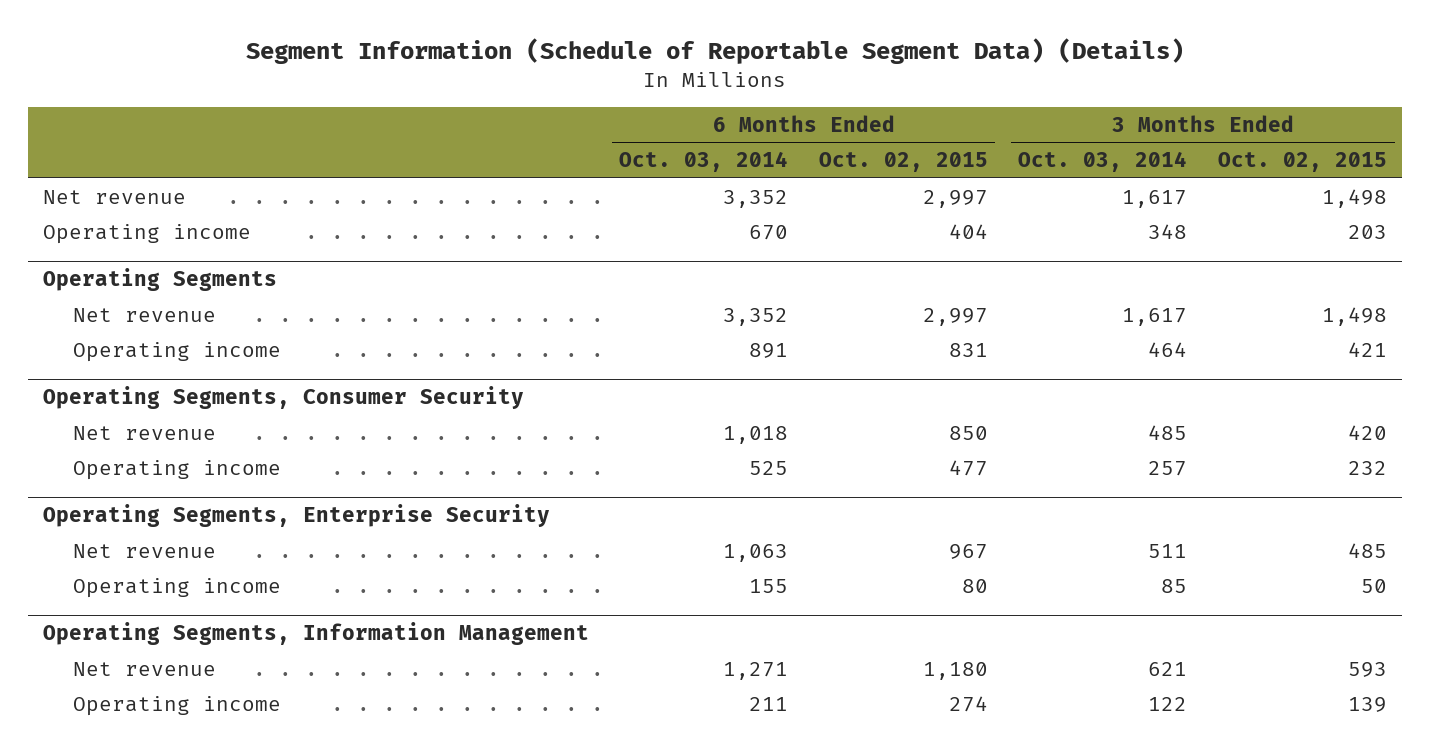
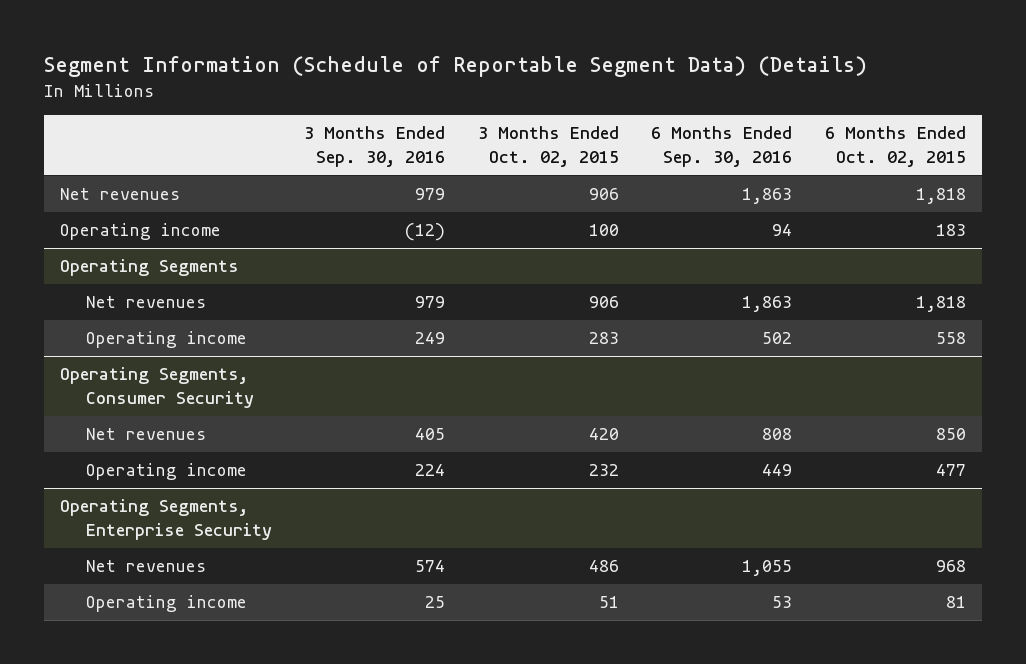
[619,151,789,173] Oct. 03, 2014 -> none
[1018,151,1188,173] Oct. 03, 2014 -> none
none -> [304,126,446,167] 3 Months Ended Sep. 30, 2016
none -> [651,126,793,167] 6 Months Ended Sep. 30, 2016
[42,189,186,204] Net revenue -> [60,188,181,201] Net revenues
[922,189,988,208] 2,997 -> [915,188,966,205] 1,818
[1321,188,1387,208] 1,498 -> [588,188,619,201] 906
[948,223,988,239] 404 -> [935,224,966,237] 183
[1347,224,1387,239] 203 -> [588,224,619,237] 100
[73,307,217,322] Net revenue -> [86,296,207,309] Net revenues
[922,307,988,326] 2,997 -> [915,296,966,313] 1,818
[1321,306,1387,326] 1,498 -> [588,296,619,309] 906
[948,342,988,357] 831 -> [935,332,966,345] 558
[1347,341,1387,357] 421 -> [588,332,619,345] 283
[73,425,217,440] Net revenue -> [86,428,207,441] Net revenues
[42,622,589,646] Operating Segments, Information Management -> none
[73,661,217,676] Net revenue -> none
[73,695,282,716] Operating income -> none
[73,543,217,558] Net revenue -> [86,560,207,573] Net revenues
[948,543,988,559] 967 -> [935,560,966,573] 968
[1347,542,1387,558] 485 -> [588,560,619,573] 486
[961,578,988,593] 80 -> [945,596,966,609] 81
[1360,578,1387,593] 50 -> [598,596,619,609] 51

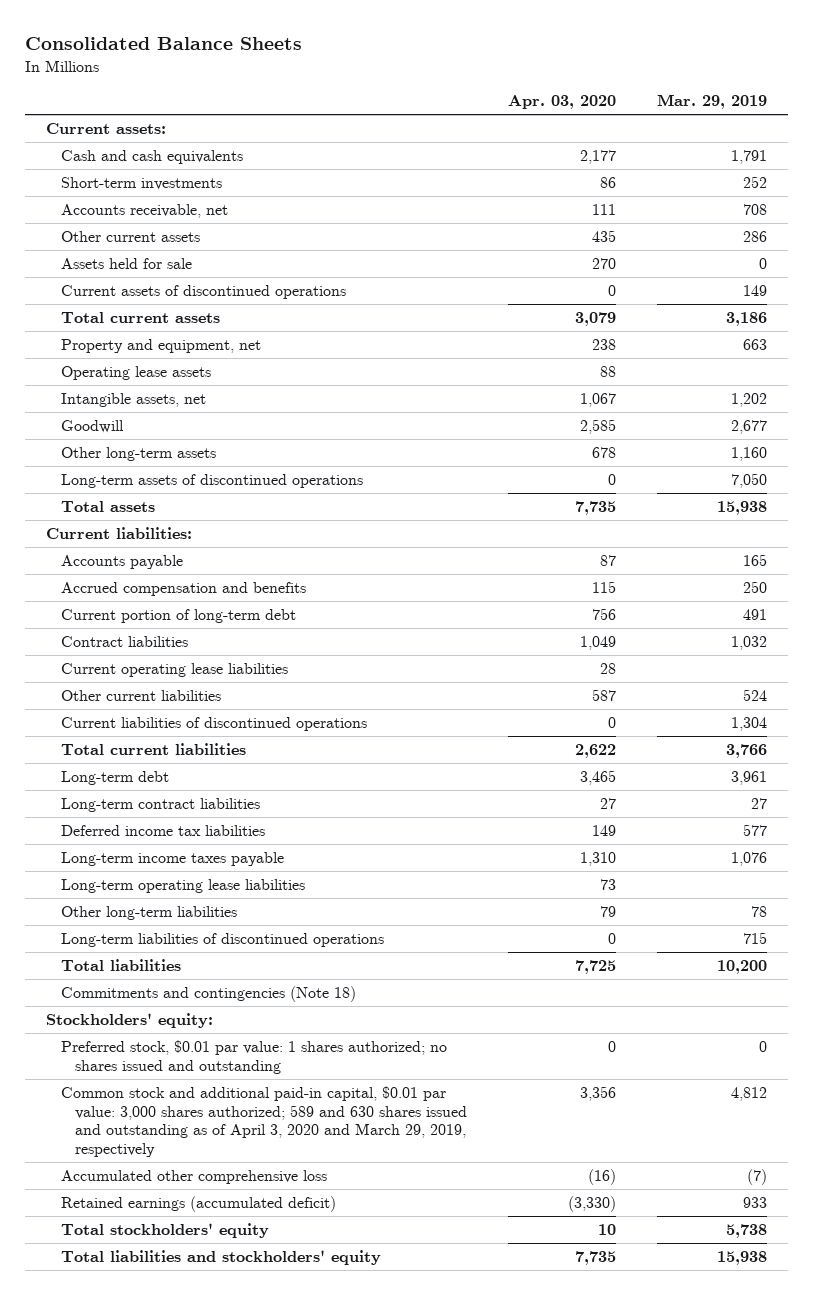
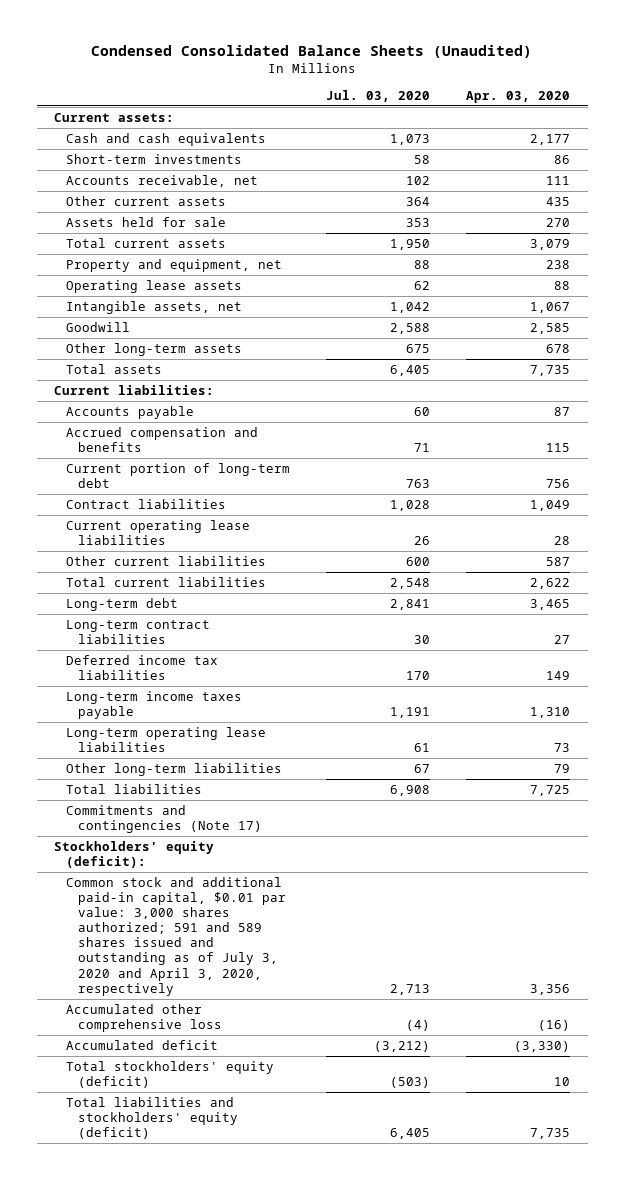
[25,37,303,51] Consolidated Balance Sheets -> [91,44,533,58] Condensed Consolidated Balance Sheets (Unaudited)
[657,94,768,110] Mar. 29, 2019 -> none
none -> [326,89,431,102] Jul. 03, 2020
[60,284,346,299] Current assets of discontinued operations -> none
[60,473,363,488] Long-term assets of discontinued operations -> none
[60,716,367,731] Current liabilities of discontinued operations -> none
[60,932,384,947] Long-term liabilities of discontinued operations -> none
[60,1039,447,1074] Preferred stock, $0.01 par value: 1 shares authorized; no shares issued and outstanding -> none
[60,985,356,1002] Commitments and contingencies (Note 18) -> [66,804,262,833] Commitments and contingencies (Note 17)
[45,1012,213,1028] Stockholders' equity: -> [54,840,215,868] Stockholders' equity (deficit):
[60,1085,468,1158] Common stock and additional paid-in capital, $0.01 par value: 3,000 shares authorized; 589 and 630 shares issued and outstanding as of April 3, 2020 and March 29, 2019, respectively -> [66,876,286,996] Common stock and additional paid-in capital, $0.01 par value: 3,000 shares authorized; 591 and 589 shares issued and outstanding as of July 3, 2020 and April 3, 2020, respectively
[60,1195,336,1212] Retained earnings (accumulated deficit) -> [66,1039,219,1050] Accumulated deficit
[60,1222,269,1238] Total stockholders' equity -> [66,1060,275,1088] Total stockholders' equity (deficit)
[60,1249,381,1265] Total liabilities and stockholders' equity -> [66,1096,238,1140] Total liabilities and stockholders' equity (deficit)

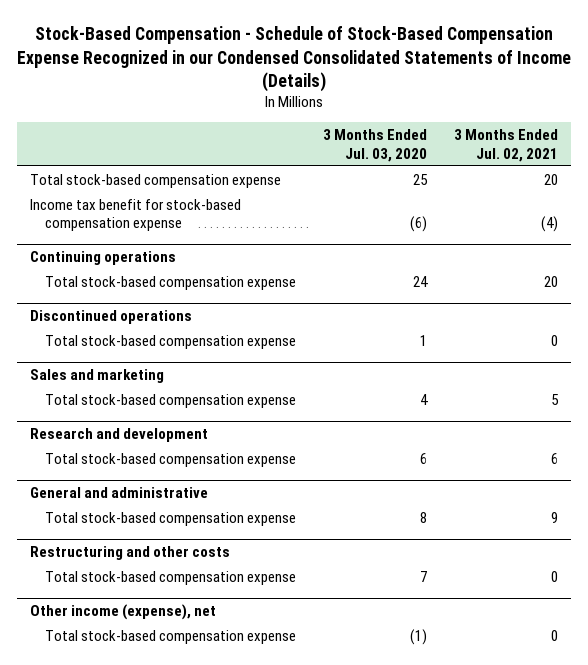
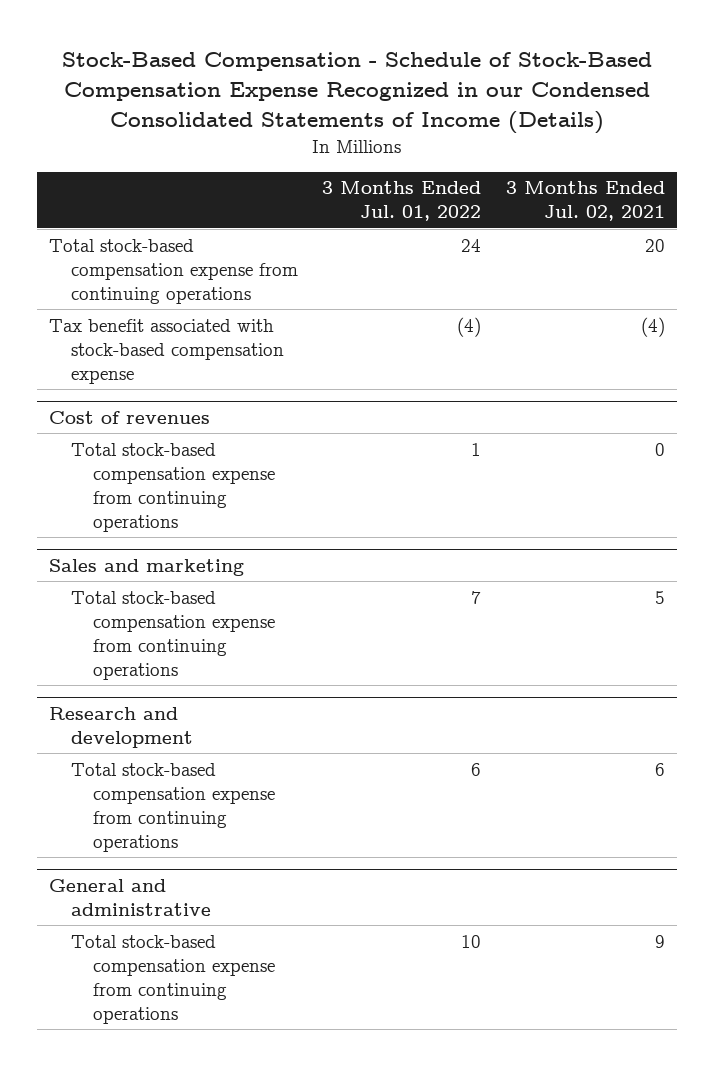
[322,129,427,162] 3 Months Ended Jul. 03, 2020 -> none
none -> [322,181,482,222] 3 Months Ended Jul. 01, 2022
[30,251,177,266] Continuing operations -> none
[30,310,193,325] Discontinued operations -> none
[44,334,296,349] Total stock-based compensation expense -> none
[30,173,282,188] Total stock-based compensation expense -> [49,238,299,304] Total stock-based compensation expense from continuing operations
[30,198,242,232] Income tax benefit for stock-based compensation expense -> [49,318,285,384] Tax benefit associated with stock-based compensation expense
none -> [49,410,211,424] Cost of revenues
[44,275,296,290] Total stock-based compensation expense -> [71,442,275,532] Total stock-based compensation expense from continuing operations
[543,275,558,287] 20 -> [654,442,665,456] 0
[44,393,296,408] Total stock-based compensation expense -> [71,590,275,680] Total stock-based compensation expense from continuing operations
[44,452,296,467] Total stock-based compensation expense -> [71,762,275,852] Total stock-based compensation expense from continuing operations
[30,546,231,561] Restructuring and other costs -> none
[44,570,296,585] Total stock-based compensation expense -> none
[30,604,217,621] Other income (expense), net -> none
[44,629,296,644] Total stock-based compensation expense -> none
[44,511,296,526] Total stock-based compensation expense -> [71,934,275,1024] Total stock-based compensation expense from continuing operations

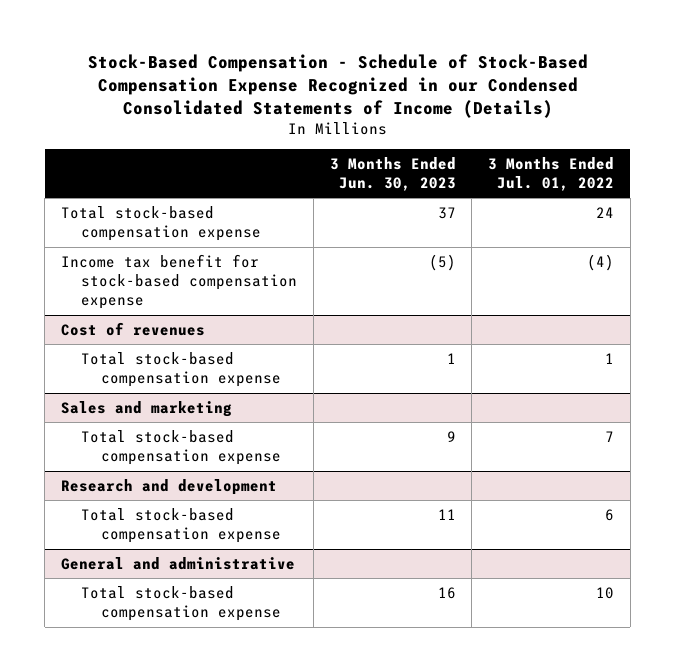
[505,181,665,222] 3 Months Ended Jul. 02, 2021 -> none
none -> [329,156,456,191] 3 Months Ended Jun. 30, 2023
[49,238,299,304] Total stock-based compensation expense from continuing operations -> [60,205,262,242] Total stock-based compensation expense
[49,318,285,384] Tax benefit associated with stock-based compensation expense -> [60,253,298,310] Income tax benefit for stock-based compensation expense
[71,442,275,532] Total stock-based compensation expense from continuing operations -> [81,351,282,388] Total stock-based compensation expense
[71,590,275,680] Total stock-based compensation expense from continuing operations -> [81,429,282,466] Total stock-based compensation expense
[71,762,275,852] Total stock-based compensation expense from continuing operations -> [81,507,282,544] Total stock-based compensation expense
[71,934,275,1024] Total stock-based compensation expense from continuing operations -> [81,585,282,622] Total stock-based compensation expense

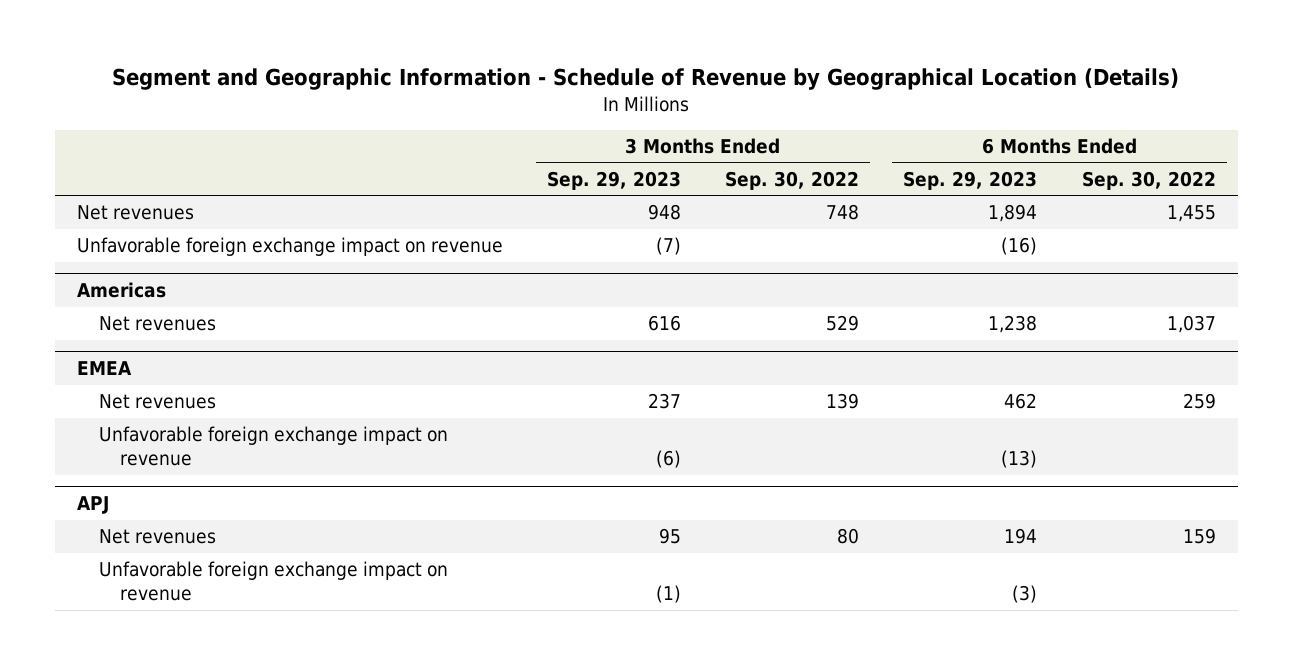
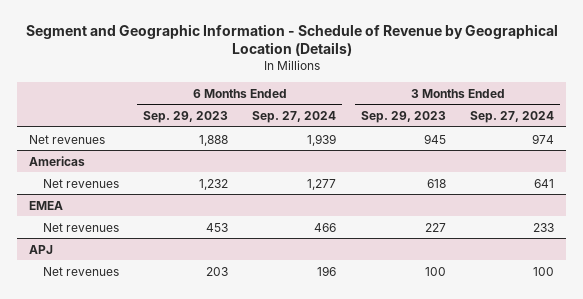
[725,170,860,190] Sep. 30, 2022 -> none
[1081,170,1216,190] Sep. 30, 2022 -> none
none -> [252,111,337,124] Sep. 27, 2024
none -> [470,111,555,124] Sep. 27, 2024
[77,237,504,257] Unfavorable foreign exchange impact on revenue -> none
[648,204,682,221] 948 -> [423,133,446,144] 945
[988,204,1038,223] 1,894 -> [198,134,228,146] 1,888
[648,315,682,332] 616 -> [426,178,446,188] 618
[988,315,1038,334] 1,238 -> [198,178,228,190] 1,232
[98,426,448,467] Unfavorable foreign exchange impact on revenue -> none
[648,393,682,410] 237 -> [424,222,446,232] 227
[1004,393,1038,410] 462 -> [205,222,228,232] 453
[98,561,448,602] Unfavorable foreign exchange impact on revenue -> none
[659,528,682,545] 95 -> [424,266,446,276] 100
[1004,528,1038,545] 194 -> [205,266,228,276] 203

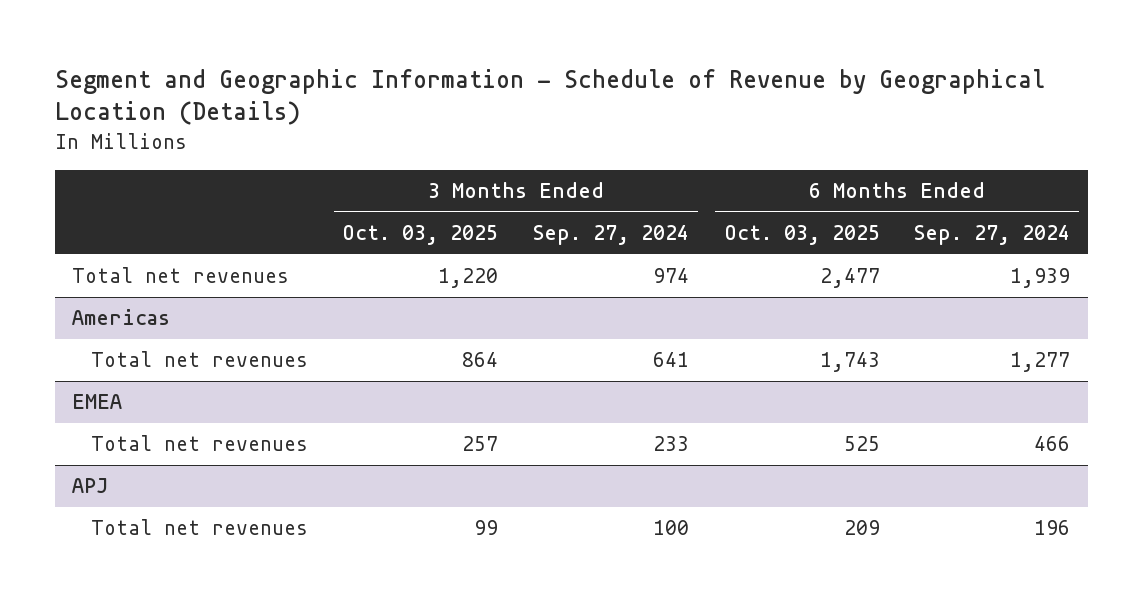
[142,111,228,124] Sep. 29, 2023 -> none
[360,111,446,124] Sep. 29, 2023 -> none
none -> [342,224,499,245] Oct. 03, 2025
none -> [723,224,880,245] Oct. 03, 2025
[29,134,106,144] Net revenues -> [72,267,290,284] Total net revenues
[42,178,119,188] Net revenues -> [90,351,308,368] Total net revenues
[42,222,119,232] Net revenues -> [90,435,308,452] Total net revenues
[42,266,119,276] Net revenues -> [90,519,308,536] Total net revenues

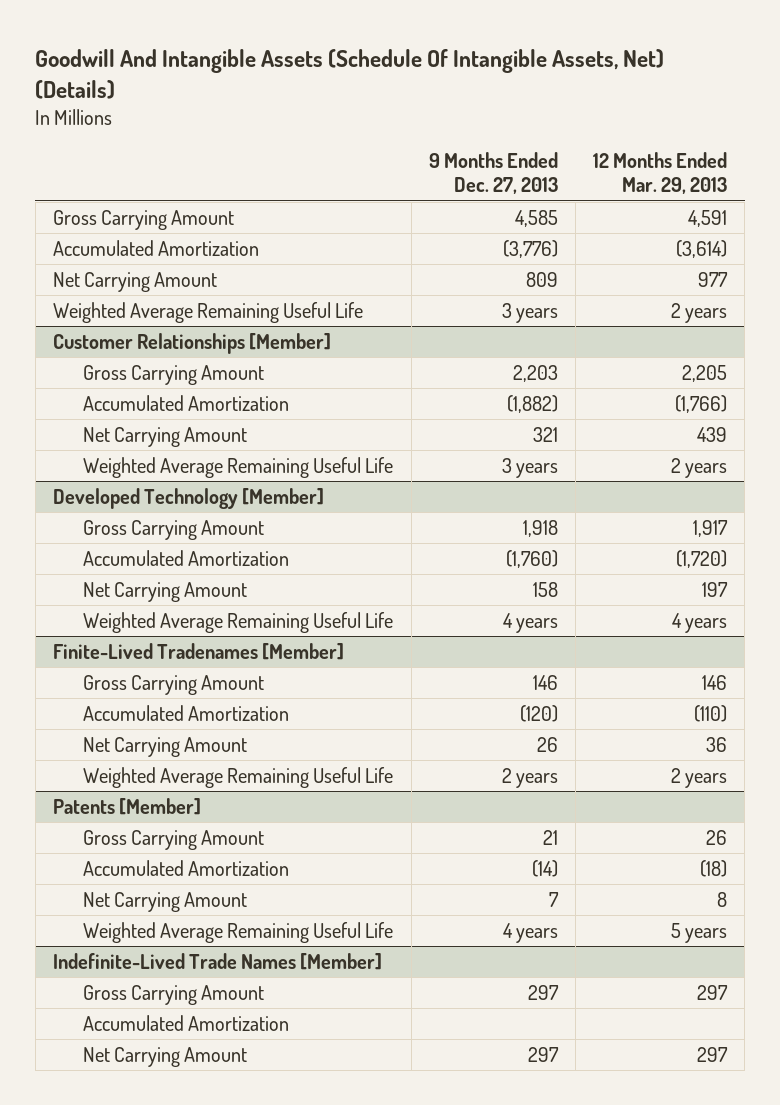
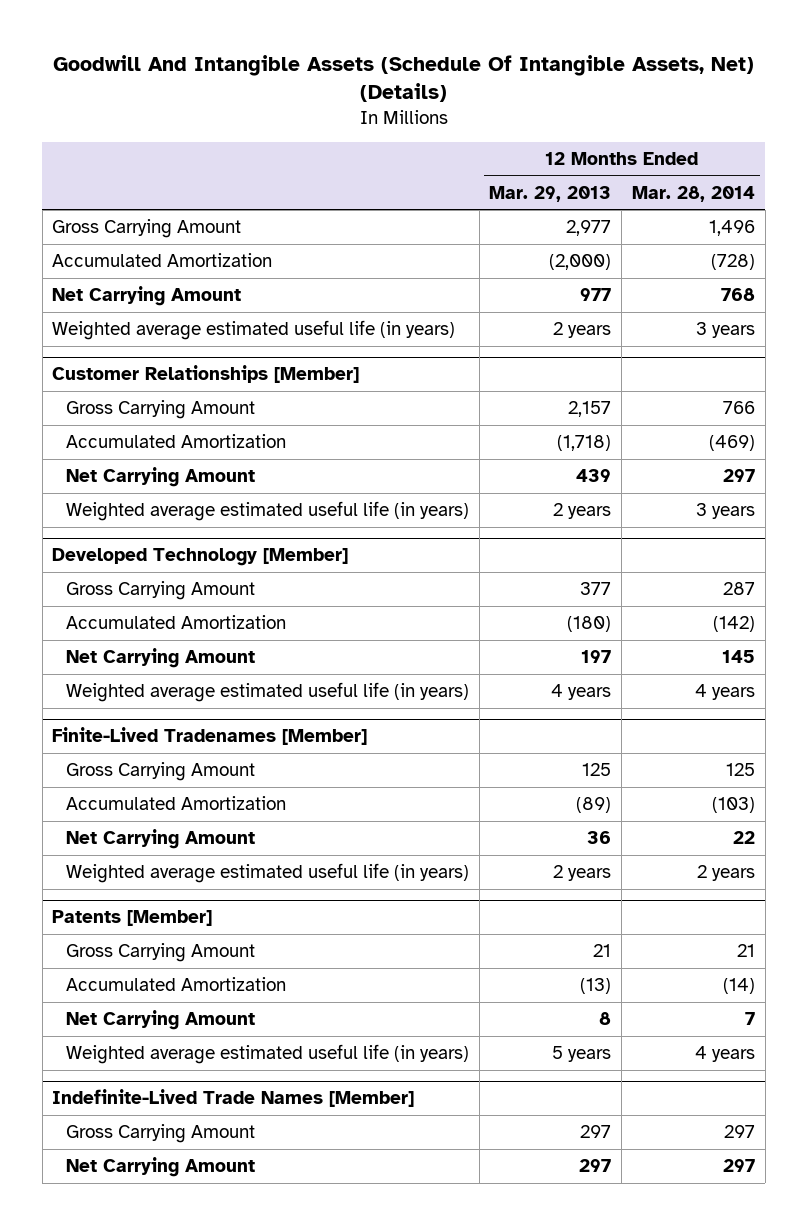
[428,152,558,195] 9 Months Ended Dec. 27, 2013 -> none
none -> [631,185,755,202] Mar. 28, 2014
[688,210,728,228] 4,591 -> [566,220,612,237] 2,977
[676,240,728,259] (3,614) -> [549,254,612,271] (2,000)
[53,302,364,324] Weighted Average Remaining Useful Life -> [52,320,456,341] Weighted average estimated useful life (in years)
[682,365,728,383] 2,205 -> [568,401,612,418] 2,157
[675,395,728,414] (1,766) -> [557,435,612,452] (1,718)
[83,457,394,479] Weighted Average Remaining Useful Life -> [65,501,469,522] Weighted average estimated useful life (in years)
[693,520,729,538] 1,917 -> [580,582,612,596] 377
[676,550,728,569] (1,720) -> [567,616,612,633] (180)
[83,612,394,634] Weighted Average Remaining Useful Life -> [65,682,469,703] Weighted average estimated useful life (in years)
[702,675,728,691] 146 -> [582,763,612,777] 125
[694,705,728,723] (110) -> [576,797,612,814] (89)
[83,767,394,789] Weighted Average Remaining Useful Life -> [65,863,469,884] Weighted average estimated useful life (in years)
[706,830,728,846] 26 -> [593,944,612,958] 21
[700,860,728,878] (18) -> [580,978,612,995] (13)
[83,922,394,944] Weighted Average Remaining Useful Life -> [65,1044,469,1065] Weighted average estimated useful life (in years)
[83,1015,290,1032] Accumulated Amortization -> none

